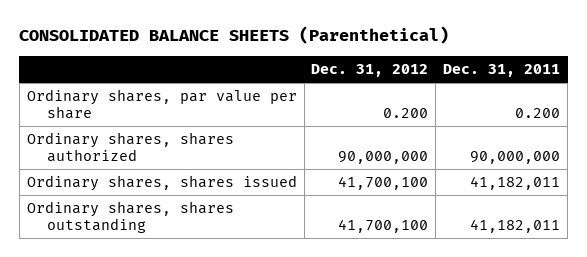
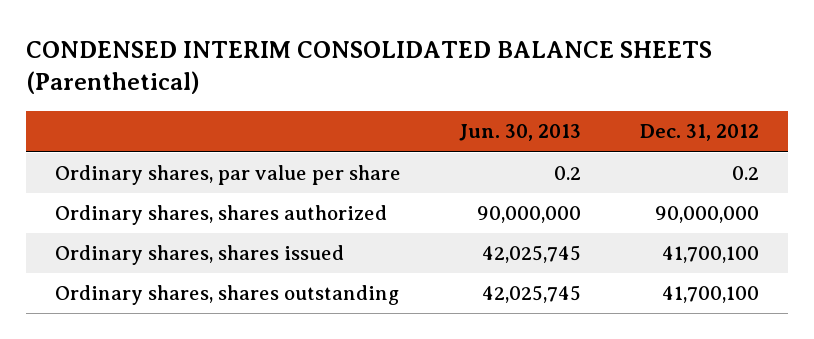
[19,26,450,45] CONSOLIDATED BALANCE SHEETS (Parenthetical) -> [26,41,713,95] CONDENSED INTERIM CONSOLIDATED BALANCE SHEETS (Parenthetical)
[443,63,561,77] Dec. 31, 2011 -> none
none -> [459,124,582,142] Jun. 30, 2013
[383,107,429,118] 0.200 -> [731,166,759,181] 0.2

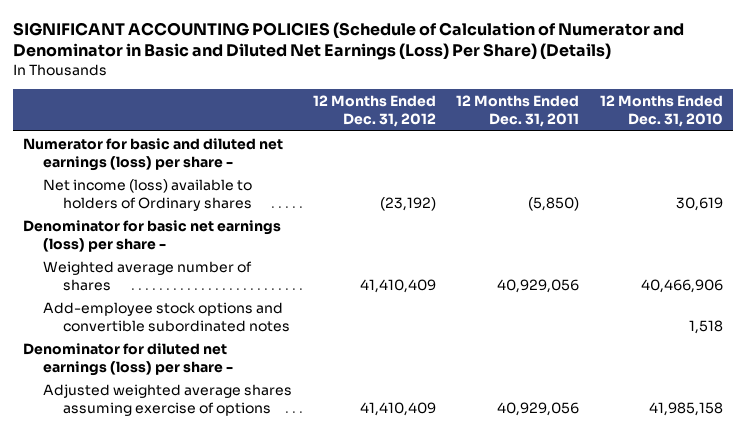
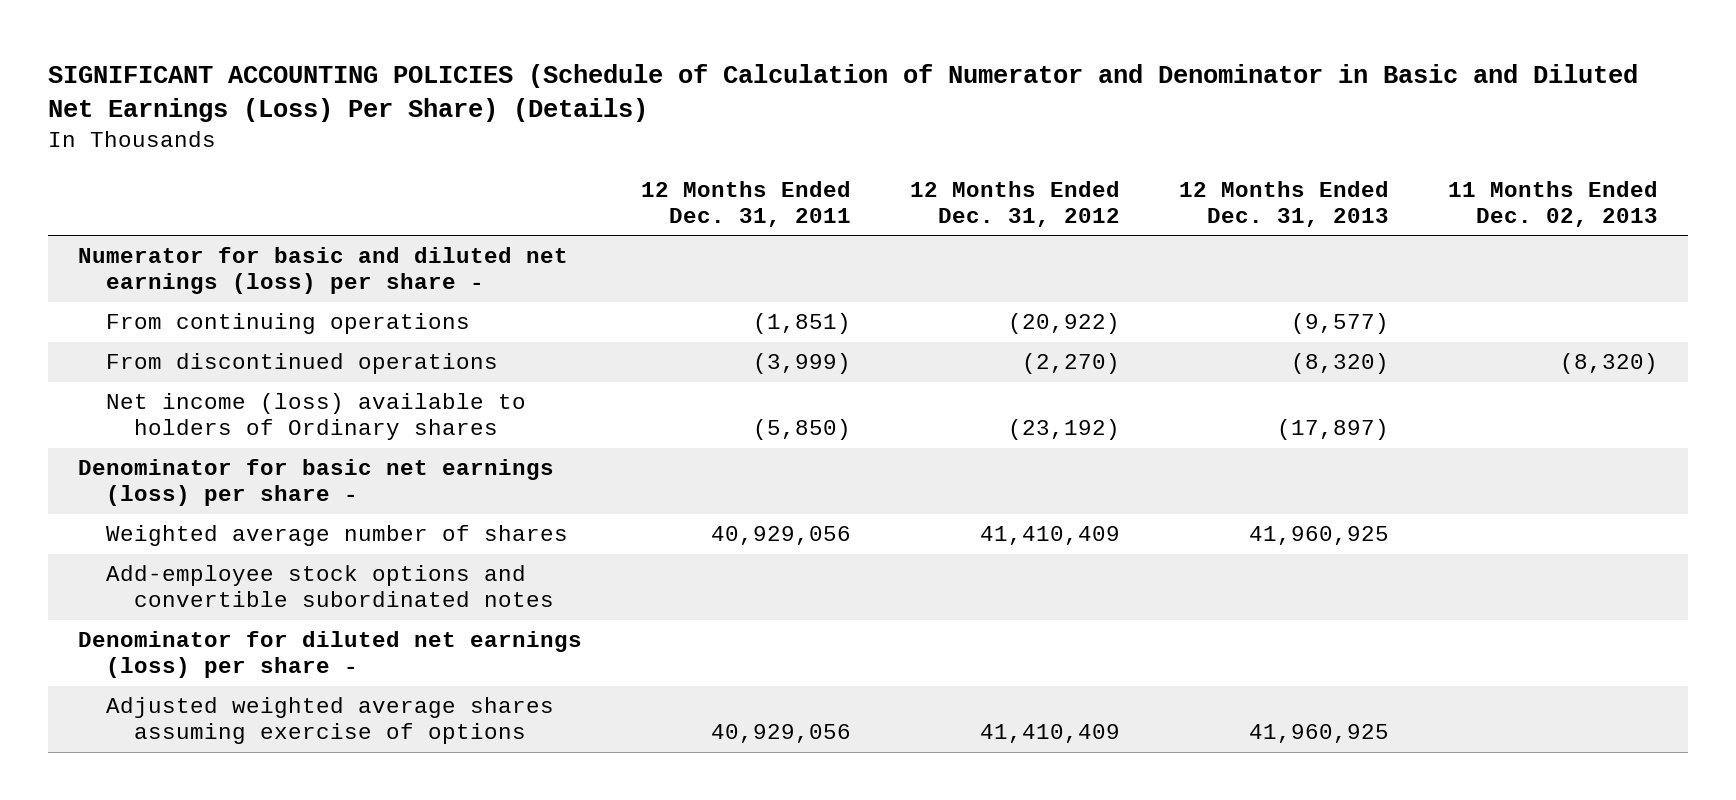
[599,95,723,128] 12 Months Ended Dec. 31, 2010 -> none
none -> [1179,180,1390,227] 12 Months Ended Dec. 31, 2013
none -> [1448,180,1659,227] 11 Months Ended Dec. 02, 2013
none -> [105,313,470,335] From continuing operations
none -> [105,353,498,375] From discontinued operations

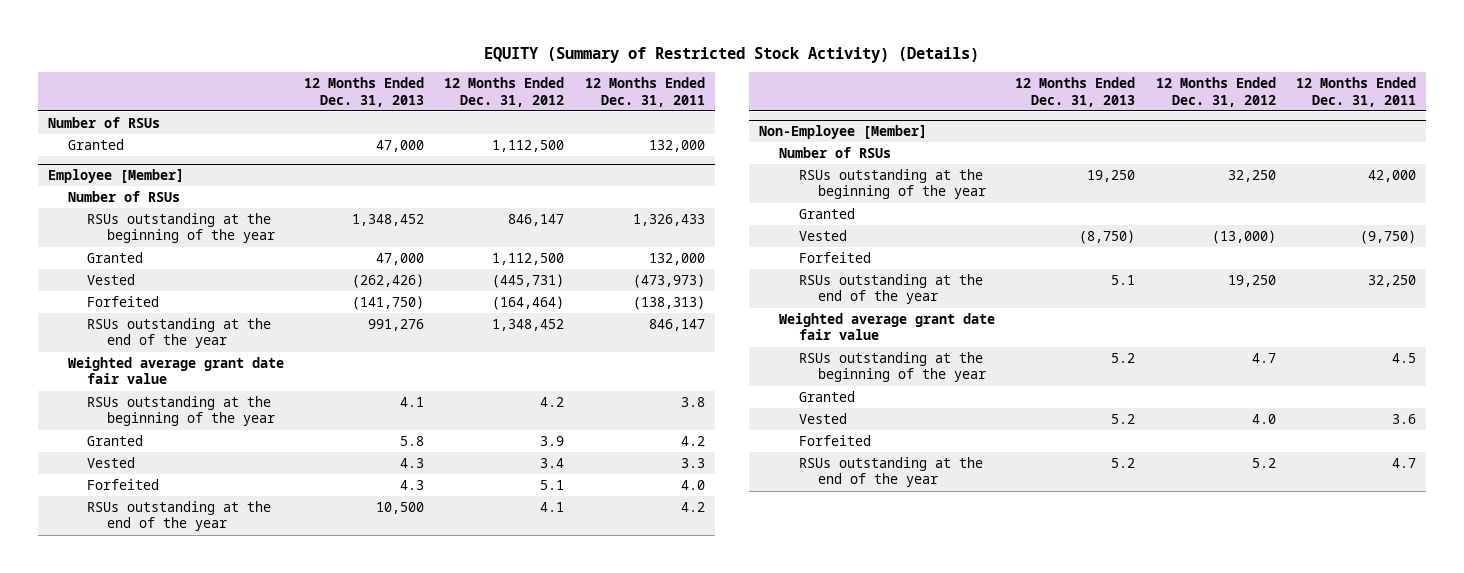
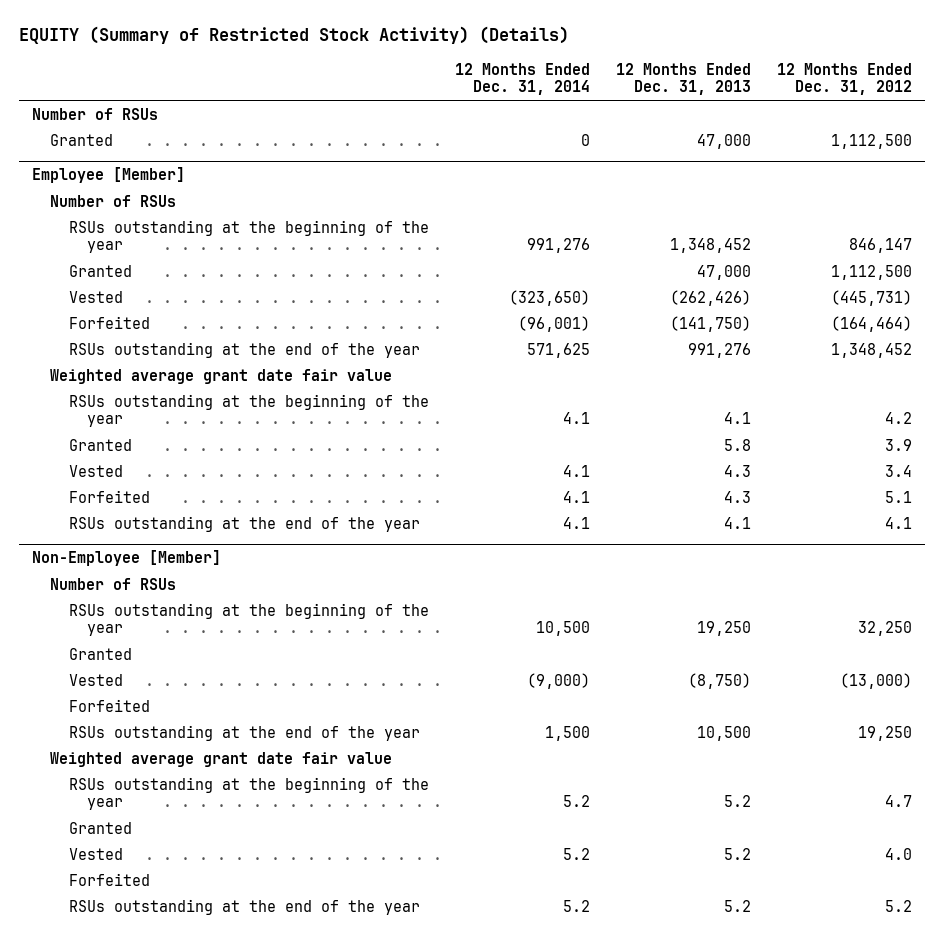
[584,76,705,107] 12 Months Ended Dec. 31, 2011 -> none
none -> [454,62,590,96] 12 Months Ended Dec. 31, 2014
[376,501,425,514] 10,500 -> [723,516,751,529] 4.1
[1111,274,1136,285] 5.1 -> [696,725,751,741] 10,500

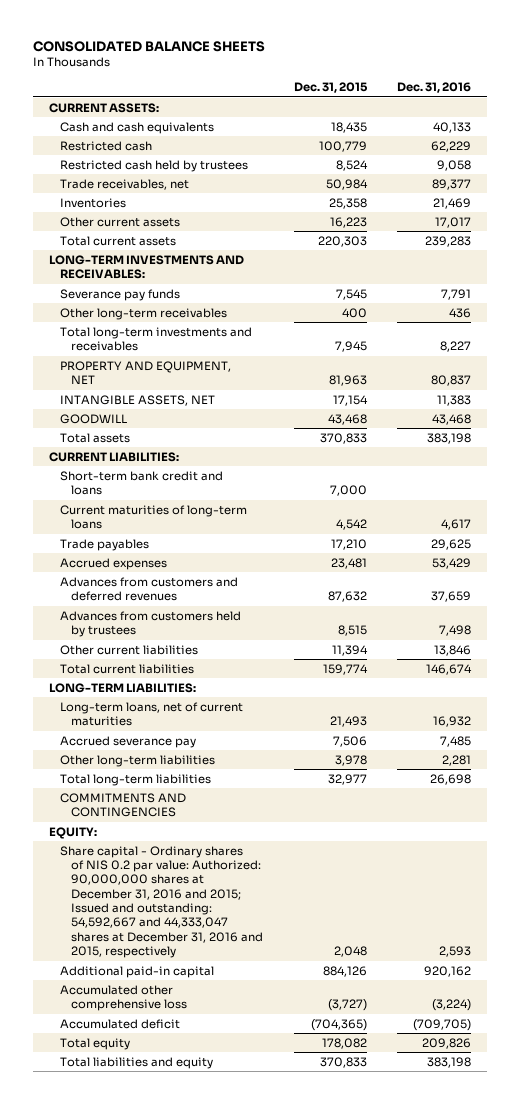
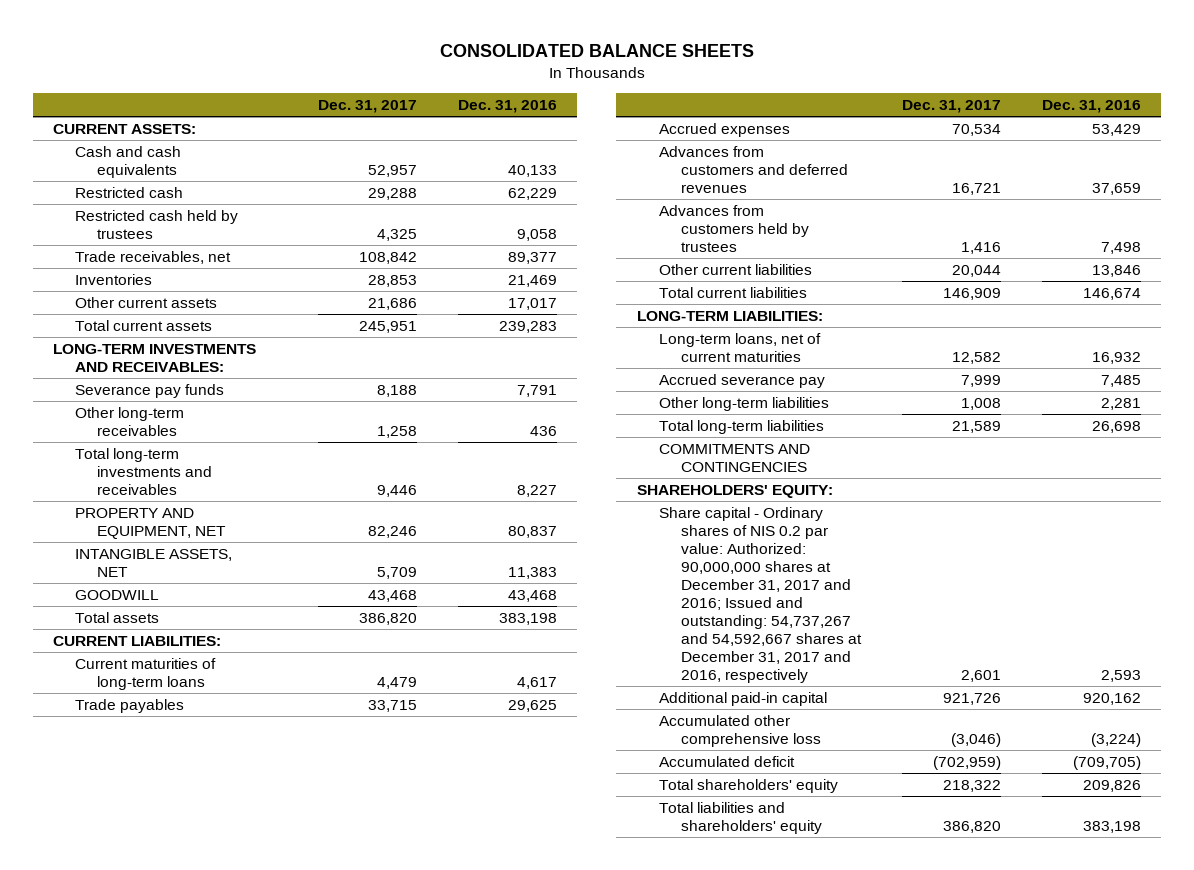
[293,82,368,94] Dec. 31, 2015 -> none
none -> [318,100,418,114] Dec. 31, 2017
[59,470,223,496] Short-term bank credit and loans -> none
[48,826,97,839] EQUITY: -> [636,484,833,498] SHAREHOLDERS' EQUITY:
[59,845,264,959] Share capital - Ordinary shares of NIS 0.2 par value: Authorized: 90,000,000 shares at December 31, 2016 and 2015; Issued and outstanding: 54,592,667 and 44,333,047 shares at December 31, 2016 and 2015, respectively -> [658,506,863,683] Share capital - Ordinary shares of NIS 0.2 par value: Authorized: 90,000,000 shares at December 31, 2017 and 2016; Issued and outstanding: 54,737,267 and 54,592,667 shares at December 31, 2017 and 2016, respectively
[59,1037,130,1050] Total equity -> [658,778,838,793] Total shareholders' equity
[59,1056,213,1069] Total liabilities and equity -> [658,801,823,834] Total liabilities and shareholders' equity

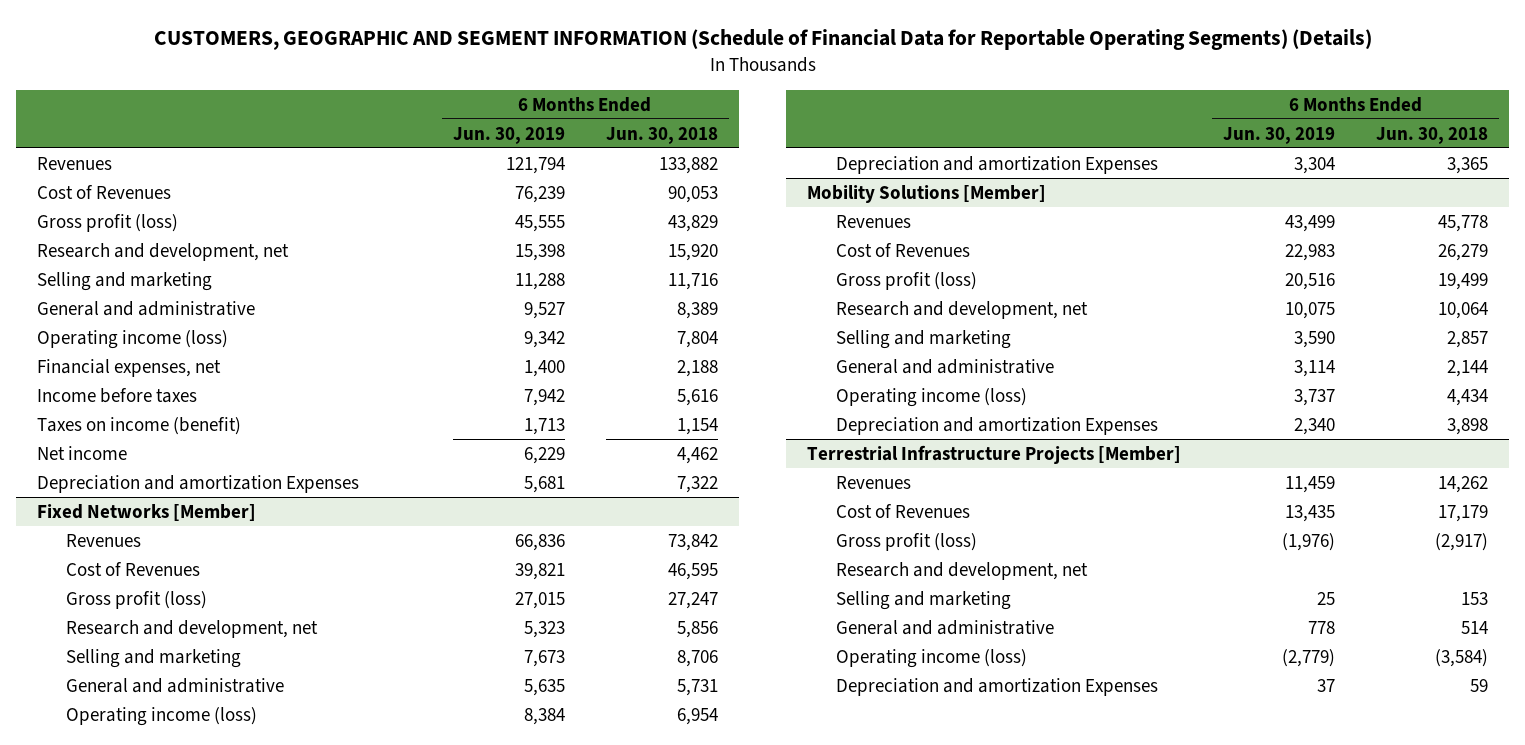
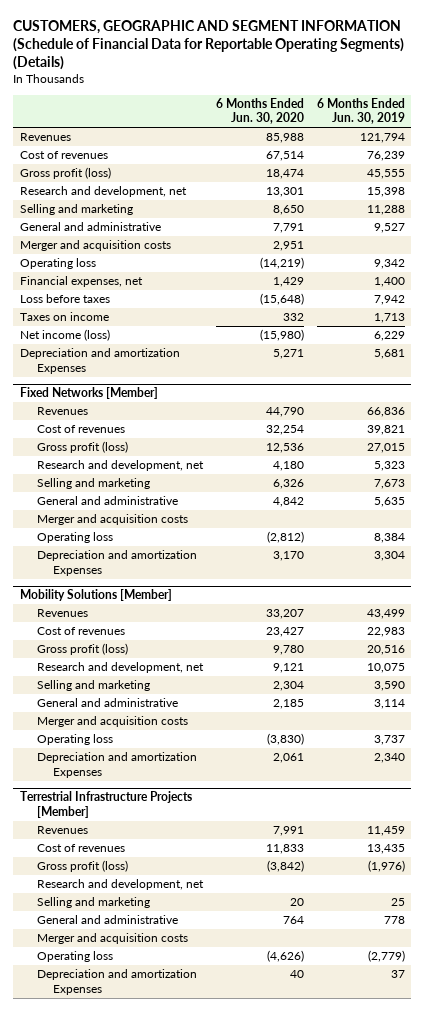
[606,126,719,144] Jun. 30, 2018 -> none
none -> [215,97,304,125] 6 Months Ended Jun. 30, 2020
[36,184,171,199] Cost of Revenues -> [19,151,108,160] Cost of revenues
none -> [19,240,171,252] Merger and acquisition costs
[36,329,228,349] Operating income (loss) -> [19,258,96,270] Operating loss
[36,387,197,403] Income before taxes -> [19,294,110,304] Loss before taxes
[36,416,241,435] Taxes on income (benefit) -> [19,312,109,322] Taxes on income
[36,445,127,460] Net income -> [19,329,110,342] Net income (loss)
[66,561,201,576] Cost of Revenues -> [36,425,125,434] Cost of revenues
none -> [36,514,188,526] Merger and acquisition costs
[66,706,258,726] Operating income (loss) -> [36,532,113,544] Operating loss
[836,242,971,257] Cost of Revenues -> [36,627,125,636] Cost of revenues
none -> [36,716,188,728] Merger and acquisition costs
[836,387,1028,407] Operating income (loss) -> [36,734,113,746] Operating loss
[836,503,971,518] Cost of Revenues -> [36,844,125,853] Cost of revenues
none -> [36,933,188,945] Merger and acquisition costs
[836,648,1028,668] Operating income (loss) -> [36,951,113,963] Operating loss

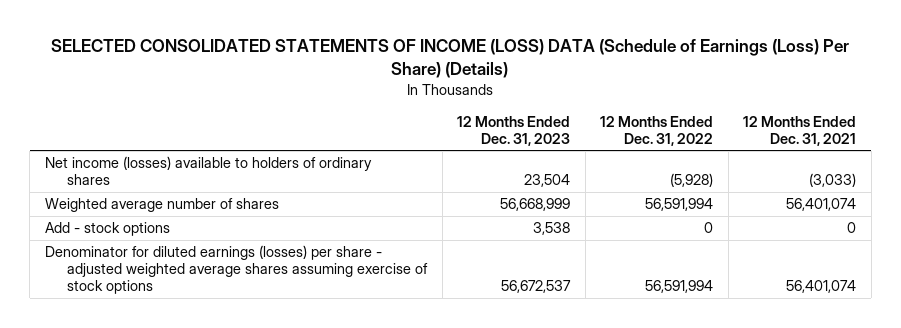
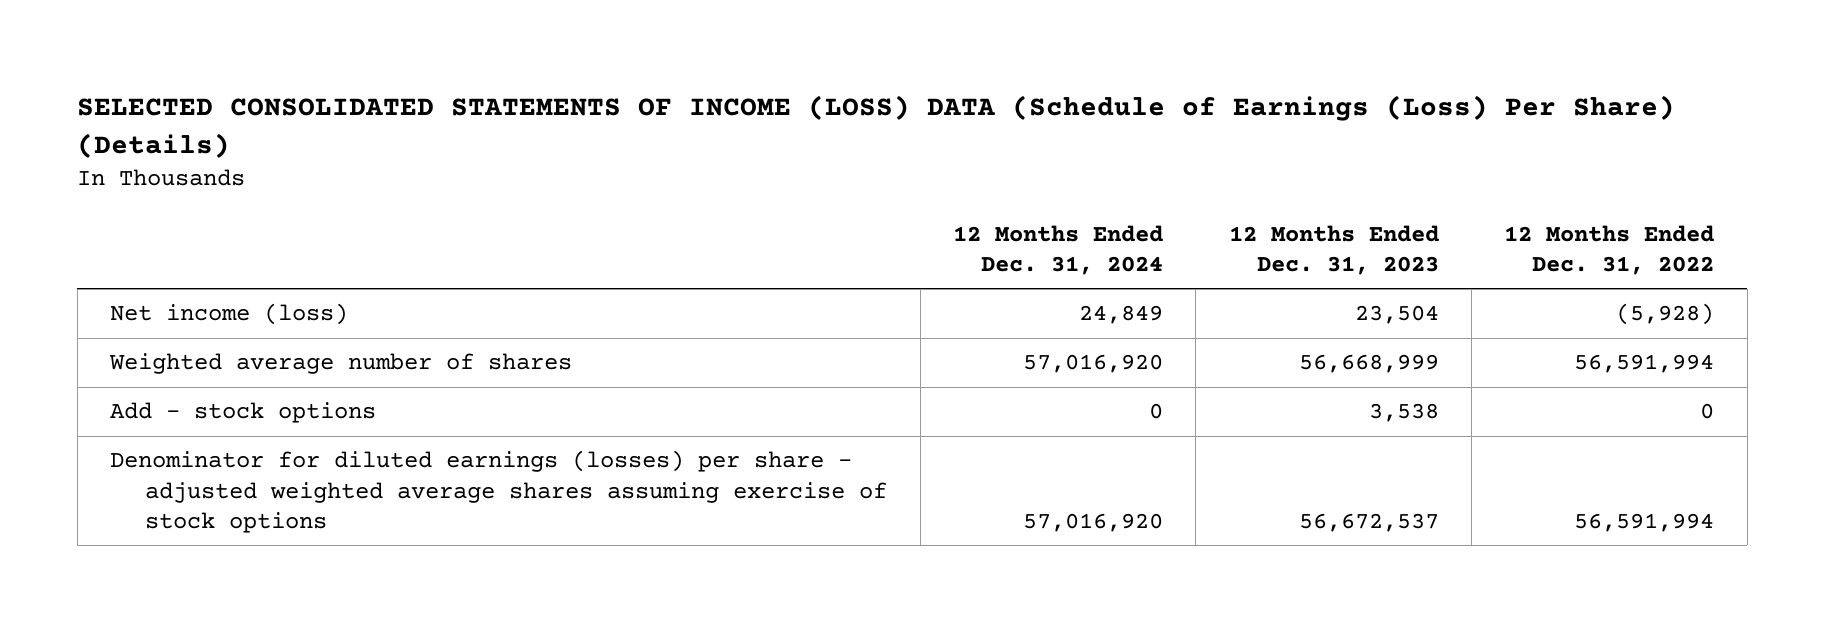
[743,115,857,146] 12 Months Ended Dec. 31, 2021 -> none
none -> [953,224,1164,276] 12 Months Ended Dec. 31, 2024
[44,156,372,186] Net income (losses) available to holders of ordinary shares -> [110,303,349,326] Net income (loss)

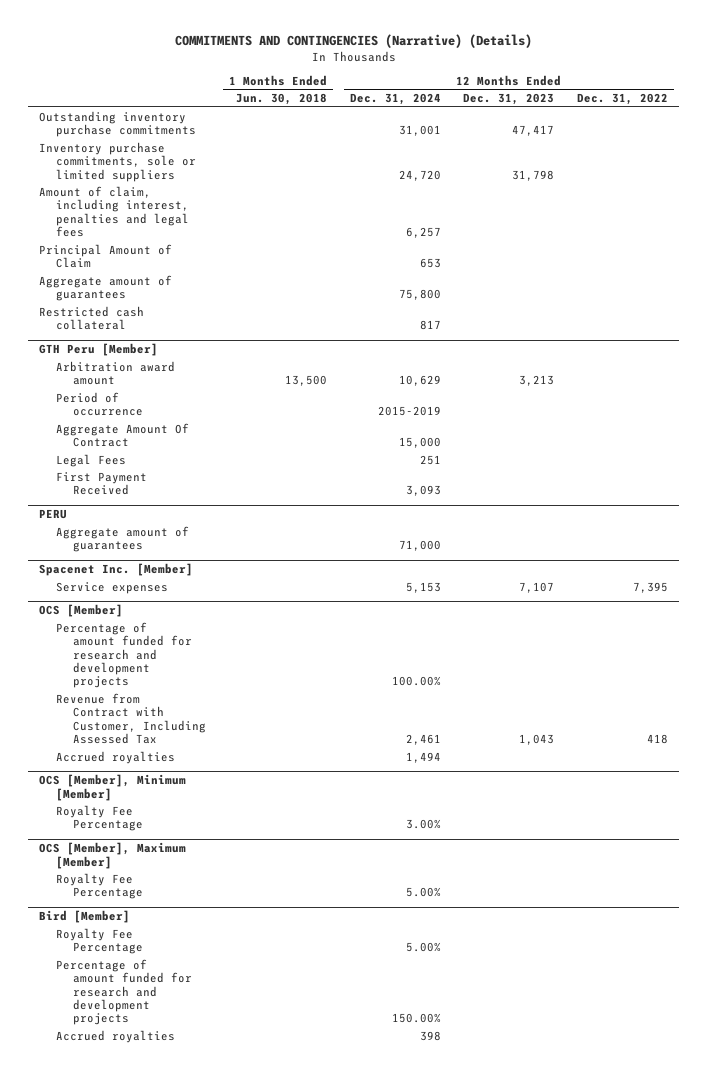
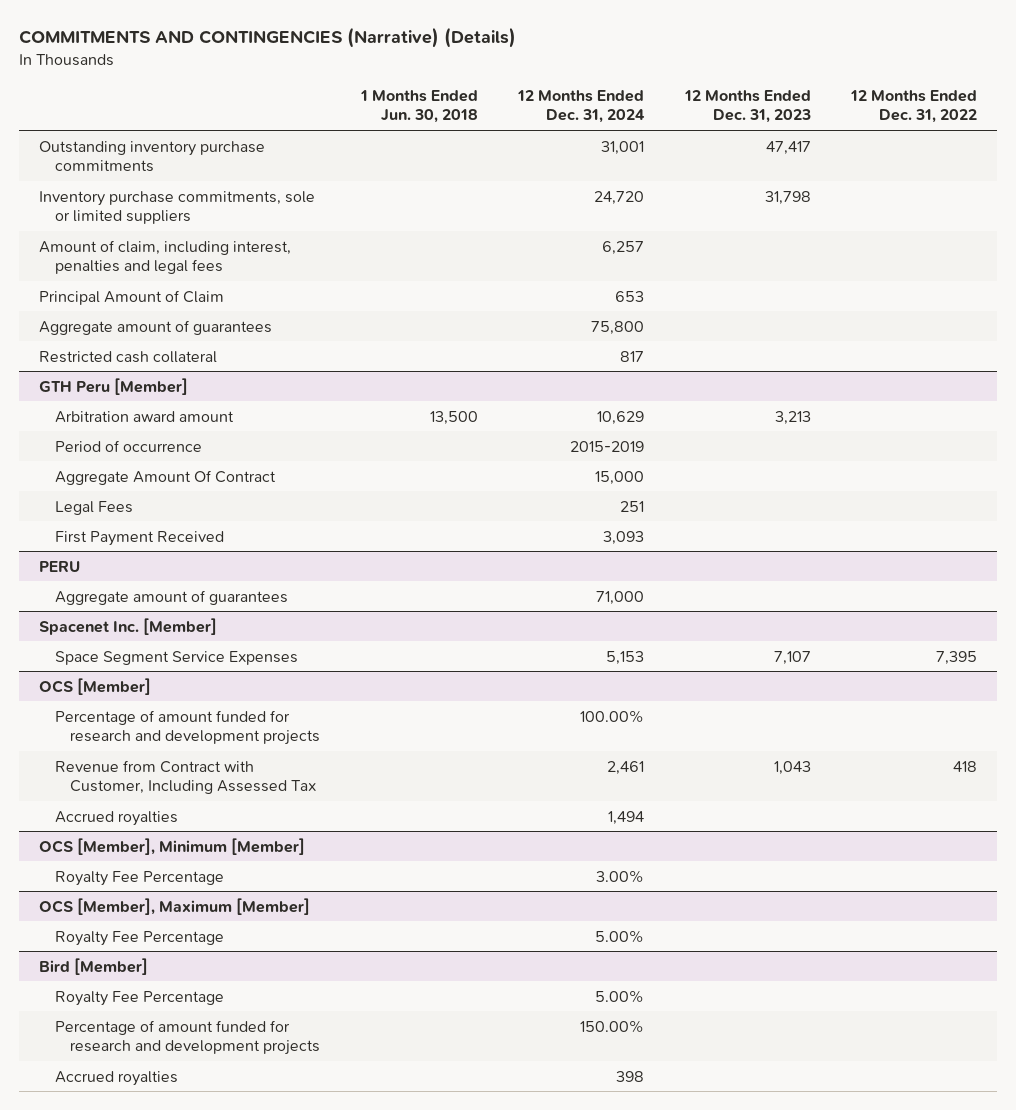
[56,581,169,594] Service expenses -> [54,650,298,665] Space Segment Service Expenses

